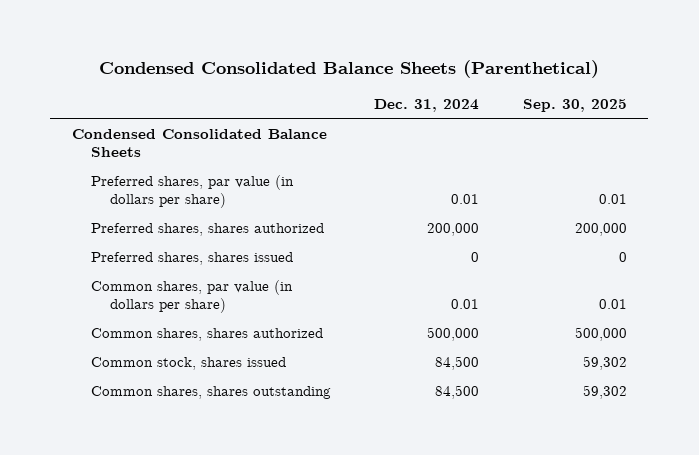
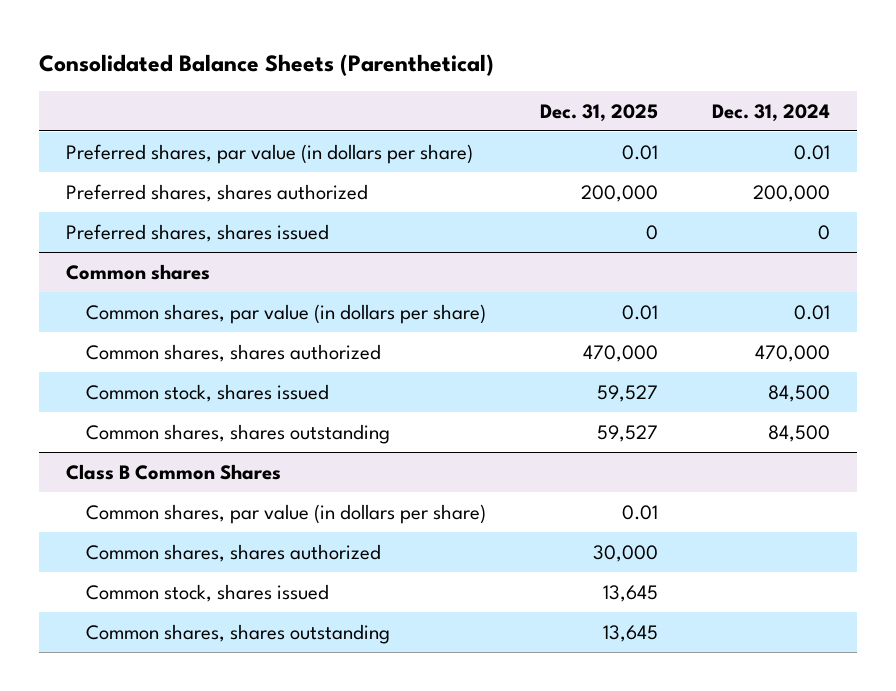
[99,59,600,78] Condensed Consolidated Balance Sheets (Parenthetical) -> [39,53,495,76] Consolidated Balance Sheets (Parenthetical)
[522,98,627,112] Sep. 30, 2025 -> none
none -> [539,103,658,122] Dec. 31, 2025
[71,128,327,157] Condensed Consolidated Balance Sheets -> none
none -> [66,263,211,280] Common shares
[427,326,480,341] 500,000 -> [754,344,830,362] 470,000
none -> [66,463,282,480] Class B Common Shares
none -> [85,503,486,524] Common shares, par value (in dollars per share)
none -> [85,543,381,562] Common shares, shares authorized
none -> [85,583,329,602] Common stock, shares issued
none -> [85,623,390,644] Common shares, shares outstanding

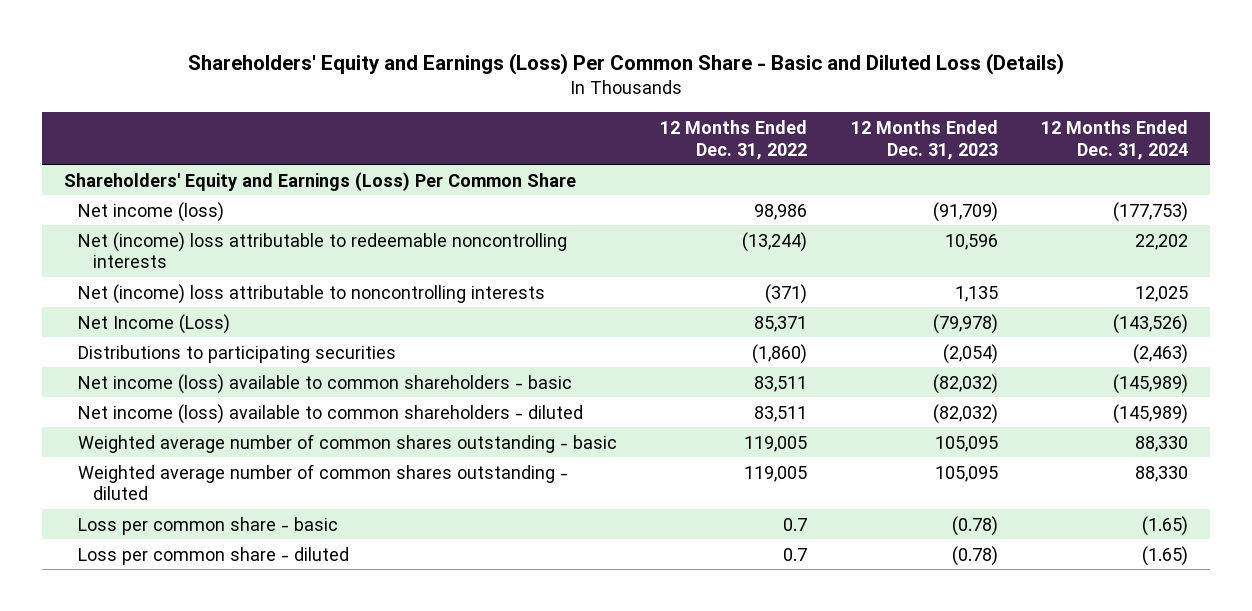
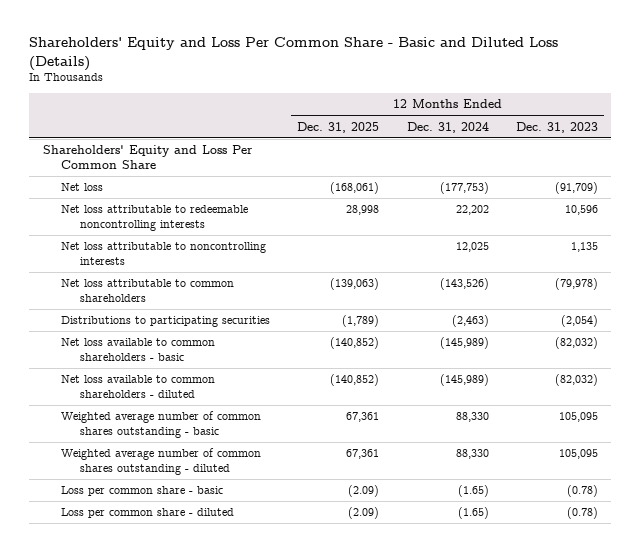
[187,52,1064,75] Shareholders' Equity and Earnings (Loss) Per Common Share - Basic and Diluted Loss (Details) -> [29,37,559,71] Shareholders' Equity and Loss Per Common Share - Basic and Diluted Loss (Details)
[660,119,808,160] 12 Months Ended Dec. 31, 2022 -> none
none -> [297,121,380,133] Dec. 31, 2025
[63,171,576,191] Shareholders' Equity and Earnings (Loss) Per Common Share -> [42,145,253,169] Shareholders' Equity and Loss Per Common Share
[78,201,225,222] Net income (loss) -> [61,183,104,192] Net loss
[78,231,568,269] Net (income) loss attributable to redeemable noncontrolling interests -> [61,205,249,231] Net loss attributable to redeemable noncontrolling interests
[78,283,546,304] Net (income) loss attributable to noncontrolling interests -> [61,242,267,265] Net loss attributable to noncontrolling interests
[78,313,231,334] Net Income (Loss) -> [61,279,235,302] Net loss attributable to common shareholders
[78,373,573,394] Net income (loss) available to common shareholders - basic -> [61,338,216,361] Net loss available to common shareholders - basic
[78,403,584,424] Net income (loss) available to common shareholders - diluted -> [61,375,216,398] Net loss available to common shareholders - diluted

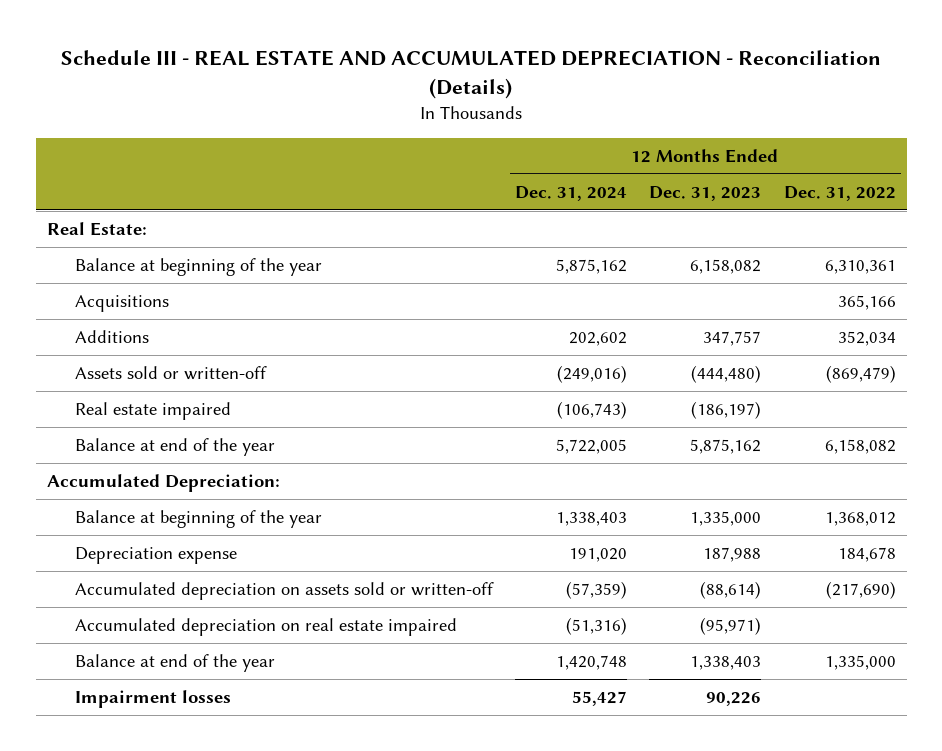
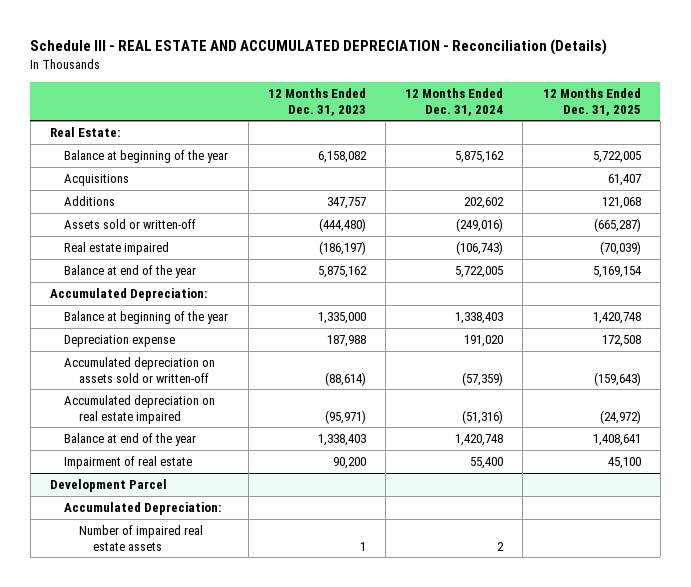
[783,185,896,201] Dec. 31, 2022 -> none
none -> [542,88,641,116] 12 Months Ended Dec. 31, 2025
[74,690,231,709] Impairment losses -> none
none -> [64,456,193,470] Impairment of real estate
none -> [50,479,168,493] Development Parcel
none -> [64,502,222,516] Accumulated Depreciation:
none -> [78,525,203,551] Number of impaired real estate assets

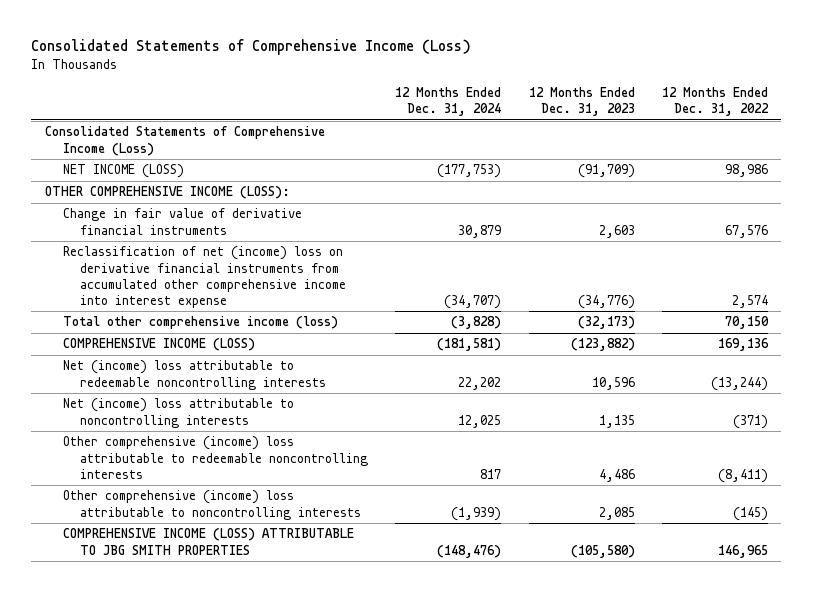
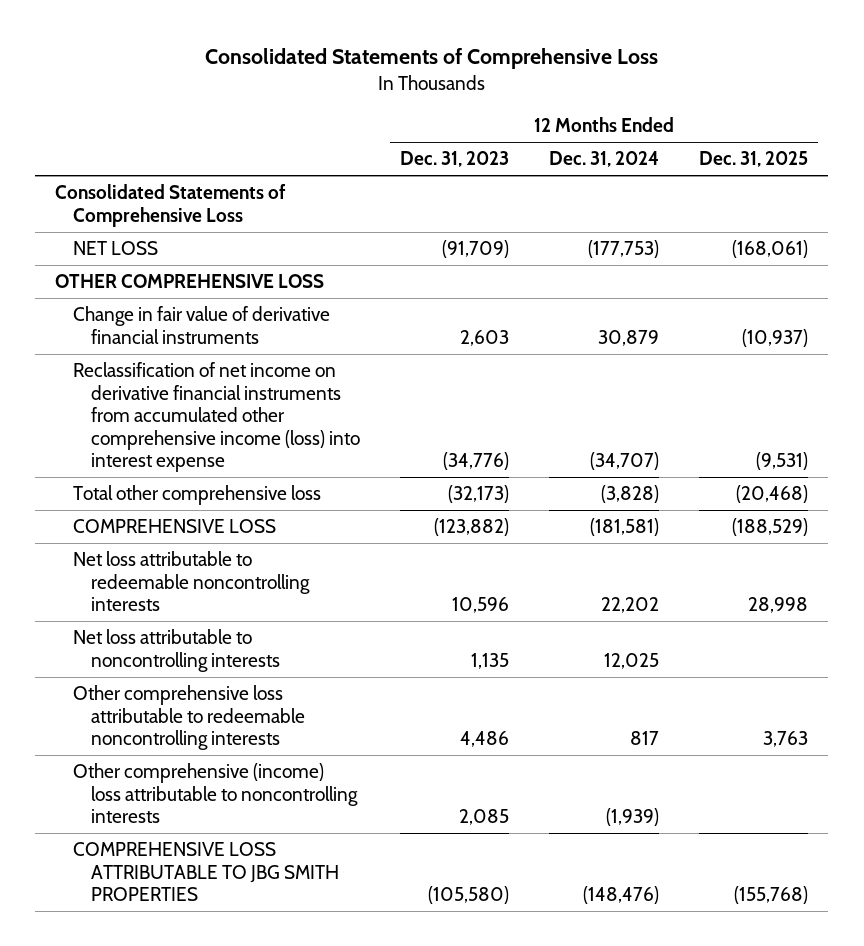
[31,39,472,56] Consolidated Statements of Comprehensive Income (Loss) -> [204,48,658,70] Consolidated Statements of Comprehensive Loss
[661,86,769,117] 12 Months Ended Dec. 31, 2022 -> none
none -> [699,151,809,168] Dec. 31, 2025
[45,126,326,156] Consolidated Statements of Comprehensive Income (Loss) -> [55,184,287,227] Consolidated Statements of Comprehensive Loss
[62,164,184,179] NET INCOME (LOSS) -> [72,241,158,256] NET LOSS
[45,186,291,200] OTHER COMPREHENSIVE INCOME (LOSS): -> [55,274,325,289] OTHER COMPREHENSIVE LOSS
[62,246,347,308] Reclassification of net (income) loss on derivative financial instruments from accumulated other comprehensive income into interest expense -> [72,362,360,473] Reclassification of net income on derivative financial instruments from accumulated other comprehensive income (loss) into interest expense
[62,316,338,330] Total other comprehensive income (loss) -> [72,485,321,506] Total other comprehensive loss
[62,338,255,352] COMPREHENSIVE INCOME (LOSS) -> [72,519,276,534] COMPREHENSIVE LOSS
[62,360,327,390] Net (income) loss attributable to redeemable noncontrolling interests -> [72,551,310,612] Net loss attributable to redeemable noncontrolling interests
[62,398,294,428] Net (income) loss attributable to noncontrolling interests -> [72,629,280,672] Net loss attributable to noncontrolling interests
[62,436,369,479] Other comprehensive (income) loss attributable to redeemable noncontrolling interests -> [72,685,305,751] Other comprehensive loss attributable to redeemable noncontrolling interests
[62,528,354,555] COMPREHENSIVE INCOME (LOSS) ATTRIBUTABLE TO JBG SMITH PROPERTIES -> [72,842,339,902] COMPREHENSIVE LOSS ATTRIBUTABLE TO JBG SMITH PROPERTIES

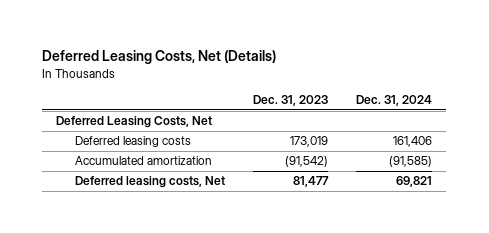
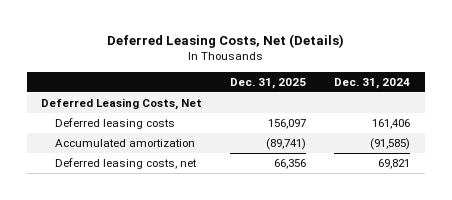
[253,95,329,107] Dec. 31, 2023 -> none
none -> [230,77,307,89] Dec. 31, 2025
[75,176,226,189] Deferred leasing costs, Net -> [55,157,198,169] Deferred leasing costs, net

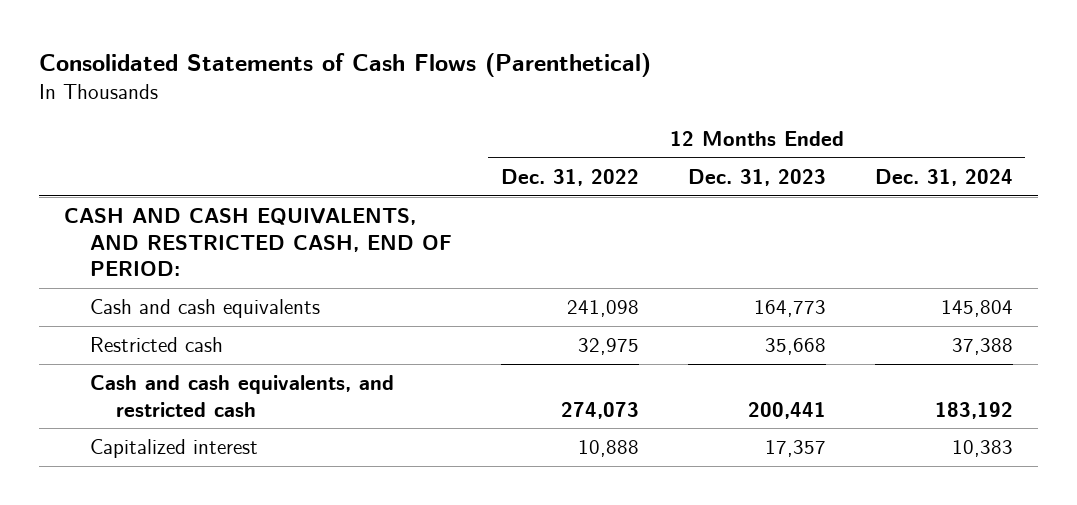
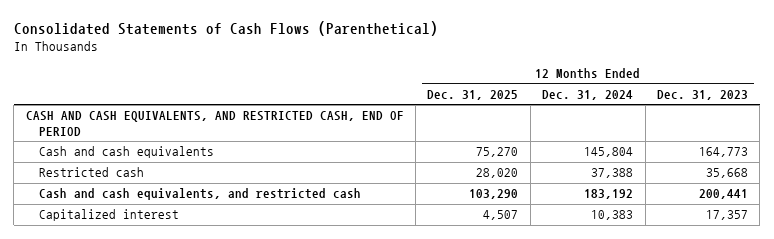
[500,169,639,187] Dec. 31, 2022 -> none
none -> [427,89,519,100] Dec. 31, 2025
[63,208,452,276] CASH AND CASH EQUIVALENTS, AND RESTRICTED CASH, END OF PERIOD: -> [25,111,404,136] CASH AND CASH EQUIVALENTS, AND RESTRICTED CASH, END OF PERIOD

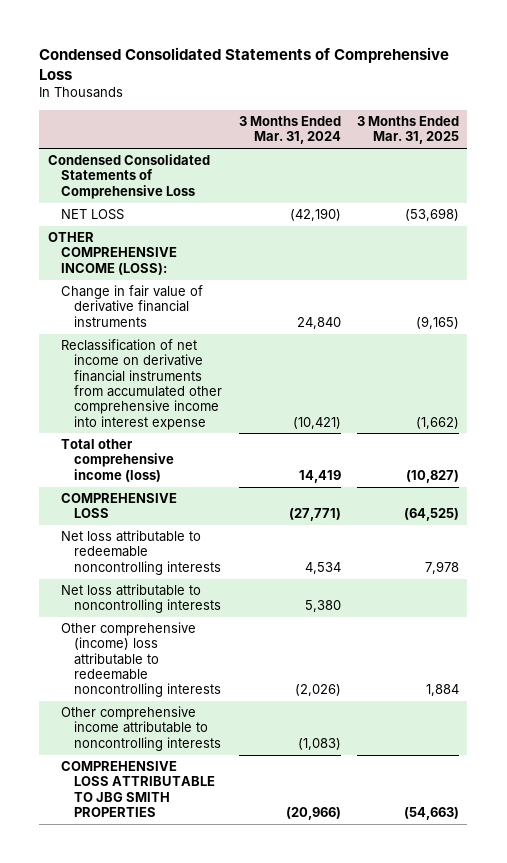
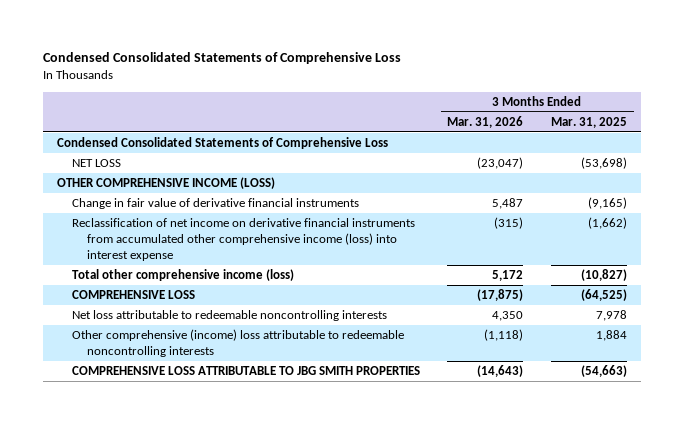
[238,116,341,145] 3 Months Ended Mar. 31, 2024 -> none
none -> [447,115,524,128] Mar. 31, 2026
[47,232,178,275] OTHER COMPREHENSIVE INCOME (LOSS): -> [56,177,275,190] OTHER COMPREHENSIVE INCOME (LOSS)
[61,339,223,430] Reclassification of net income on derivative financial instruments from accumulated other comprehensive income into interest expense -> [71,218,415,261] Reclassification of net income on derivative financial instruments from accumulated other comprehensive income (loss) into interest expense
[61,584,222,614] Net loss attributable to noncontrolling interests -> none
[61,706,222,751] Other comprehensive income attributable to noncontrolling interests -> none

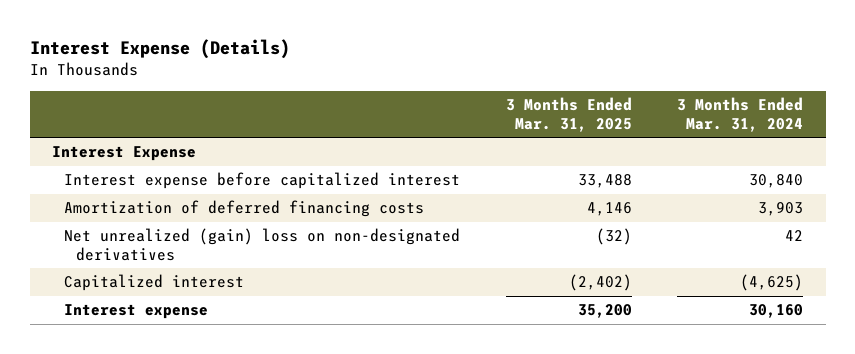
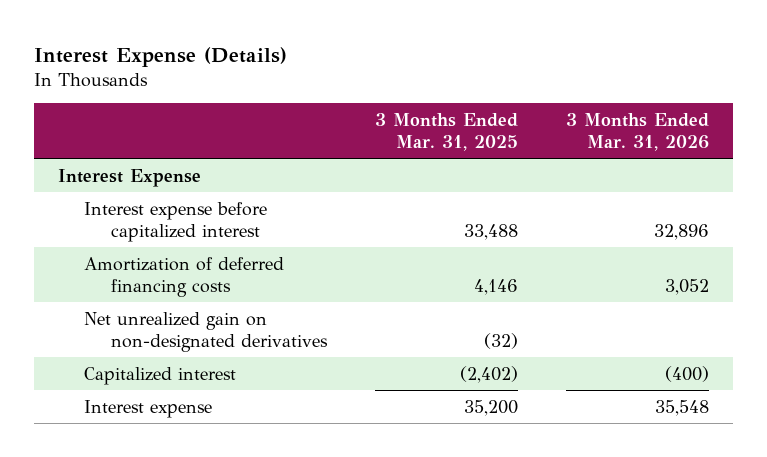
[677,97,804,132] 3 Months Ended Mar. 31, 2024 -> none
none -> [566,113,710,151] 3 Months Ended Mar. 31, 2026
[64,228,461,261] Net unrealized (gain) loss on non-designated derivatives -> [84,311,328,352] Net unrealized gain on non-designated derivatives

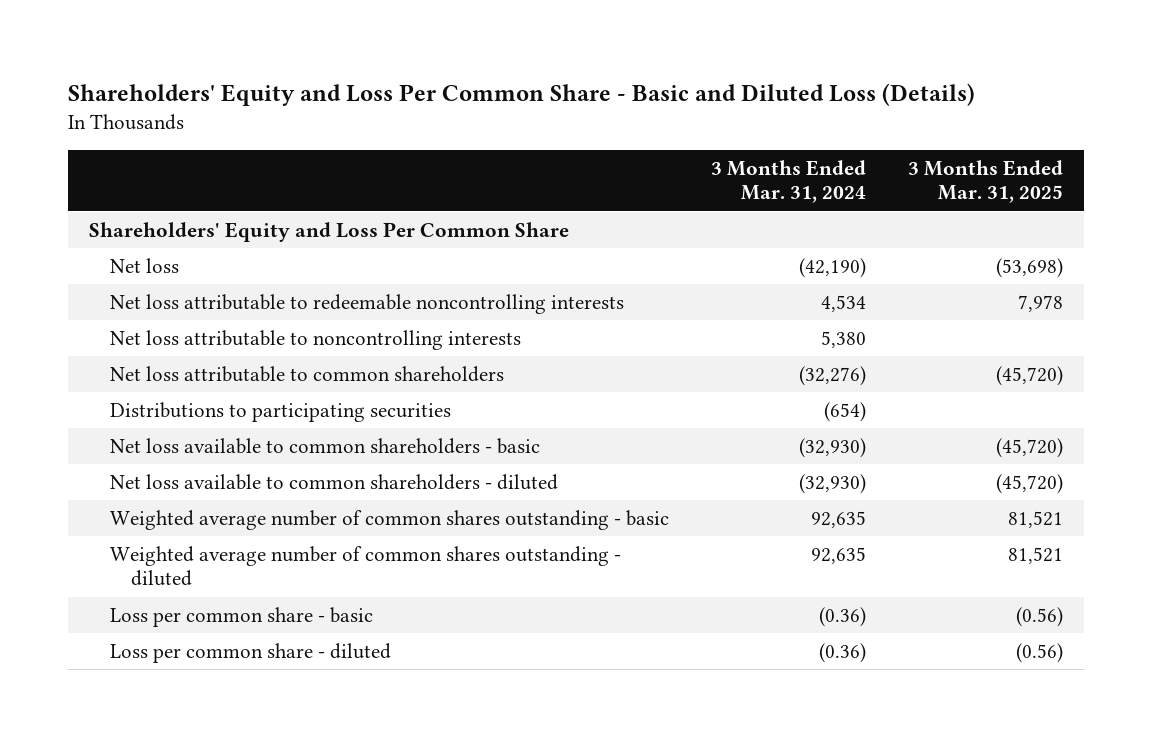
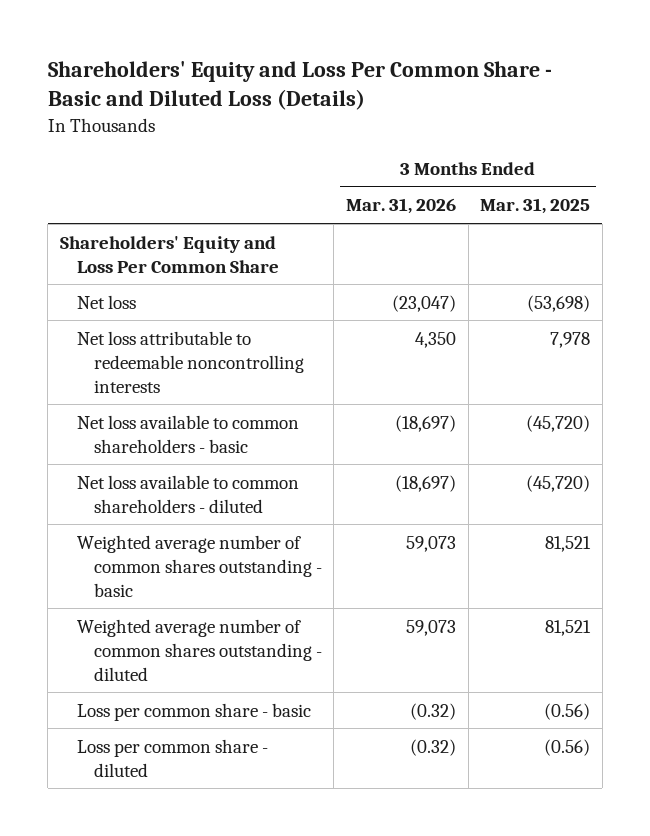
[710,159,866,204] 3 Months Ended Mar. 31, 2024 -> none
none -> [345,198,456,215] Mar. 31, 2026
[109,330,521,351] Net loss attributable to noncontrolling interests -> none
[109,366,504,383] Net loss attributable to common shareholders -> none
[109,402,451,423] Distributions to participating securities -> none

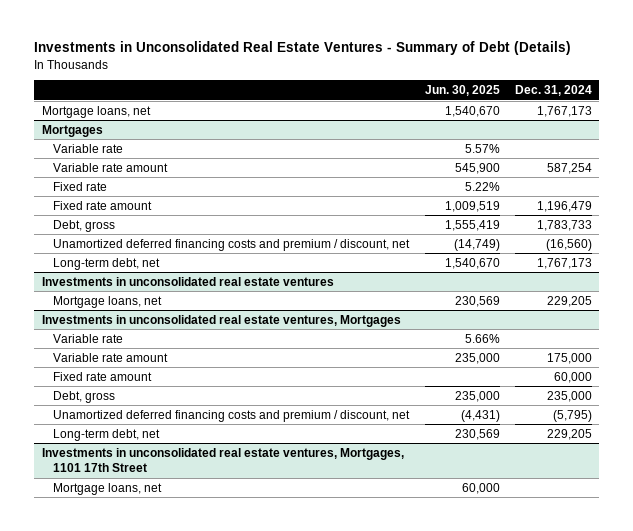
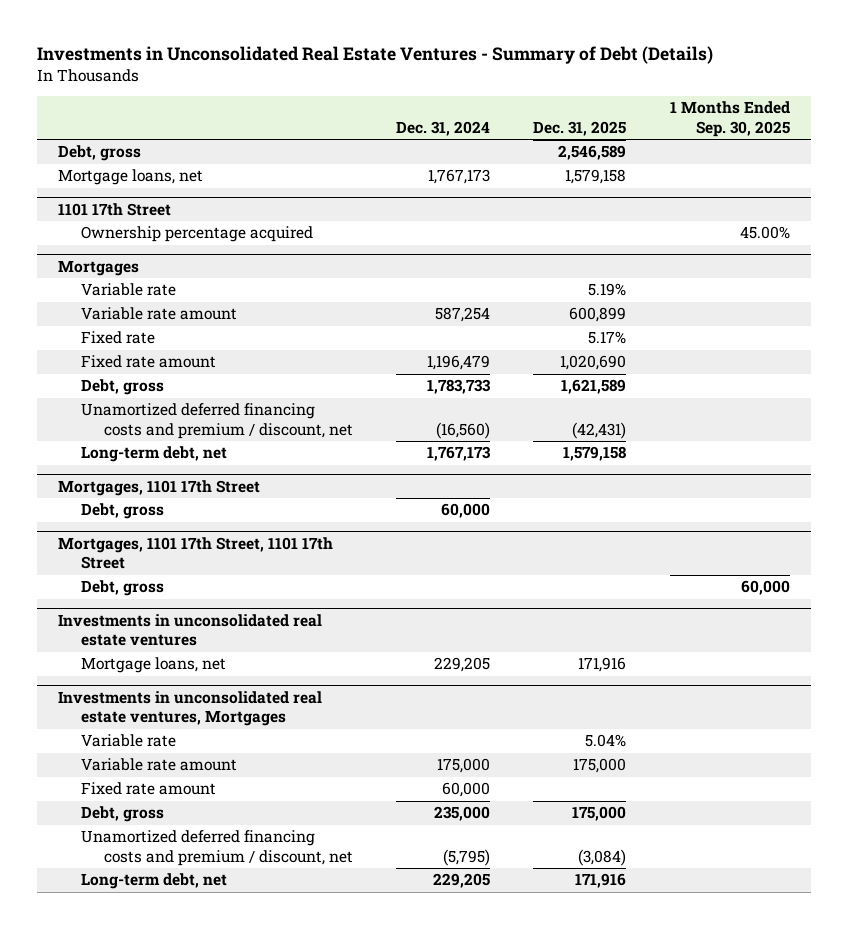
[424,85,500,97] Jun. 30, 2025 -> none
none -> [533,120,627,136] Dec. 31, 2025
none -> [669,101,790,137] 1 Months Ended Sep. 30, 2025
none -> [58,145,142,162] Debt, gross
none -> [58,203,172,217] 1101 17th Street
none -> [81,226,314,243] Ownership percentage acquired
none -> [58,480,261,497] Mortgages, 1101 17th Street
none -> [81,503,165,520] Debt, gross
none -> [58,537,334,570] Mortgages, 1101 17th Street, 1101 17th Street
none -> [81,580,165,597] Debt, gross
[41,447,404,473] Investments in unconsolidated real estate ventures, Mortgages, 1101 17th Street -> none
[53,482,163,495] Mortgage loans, net -> none

